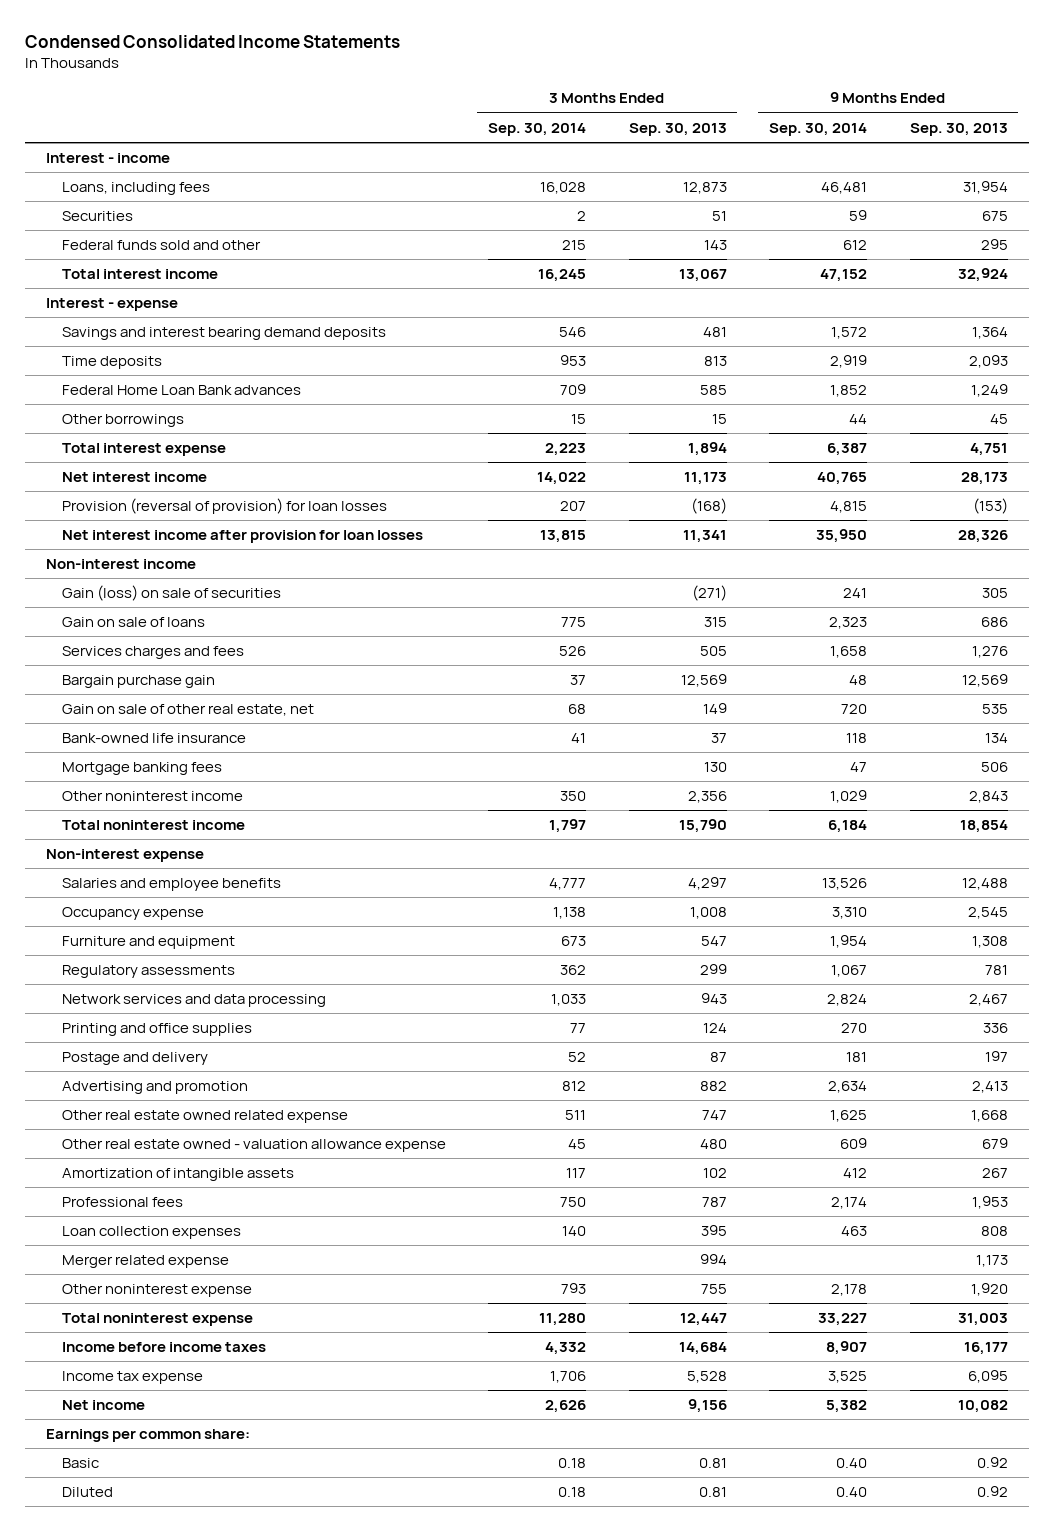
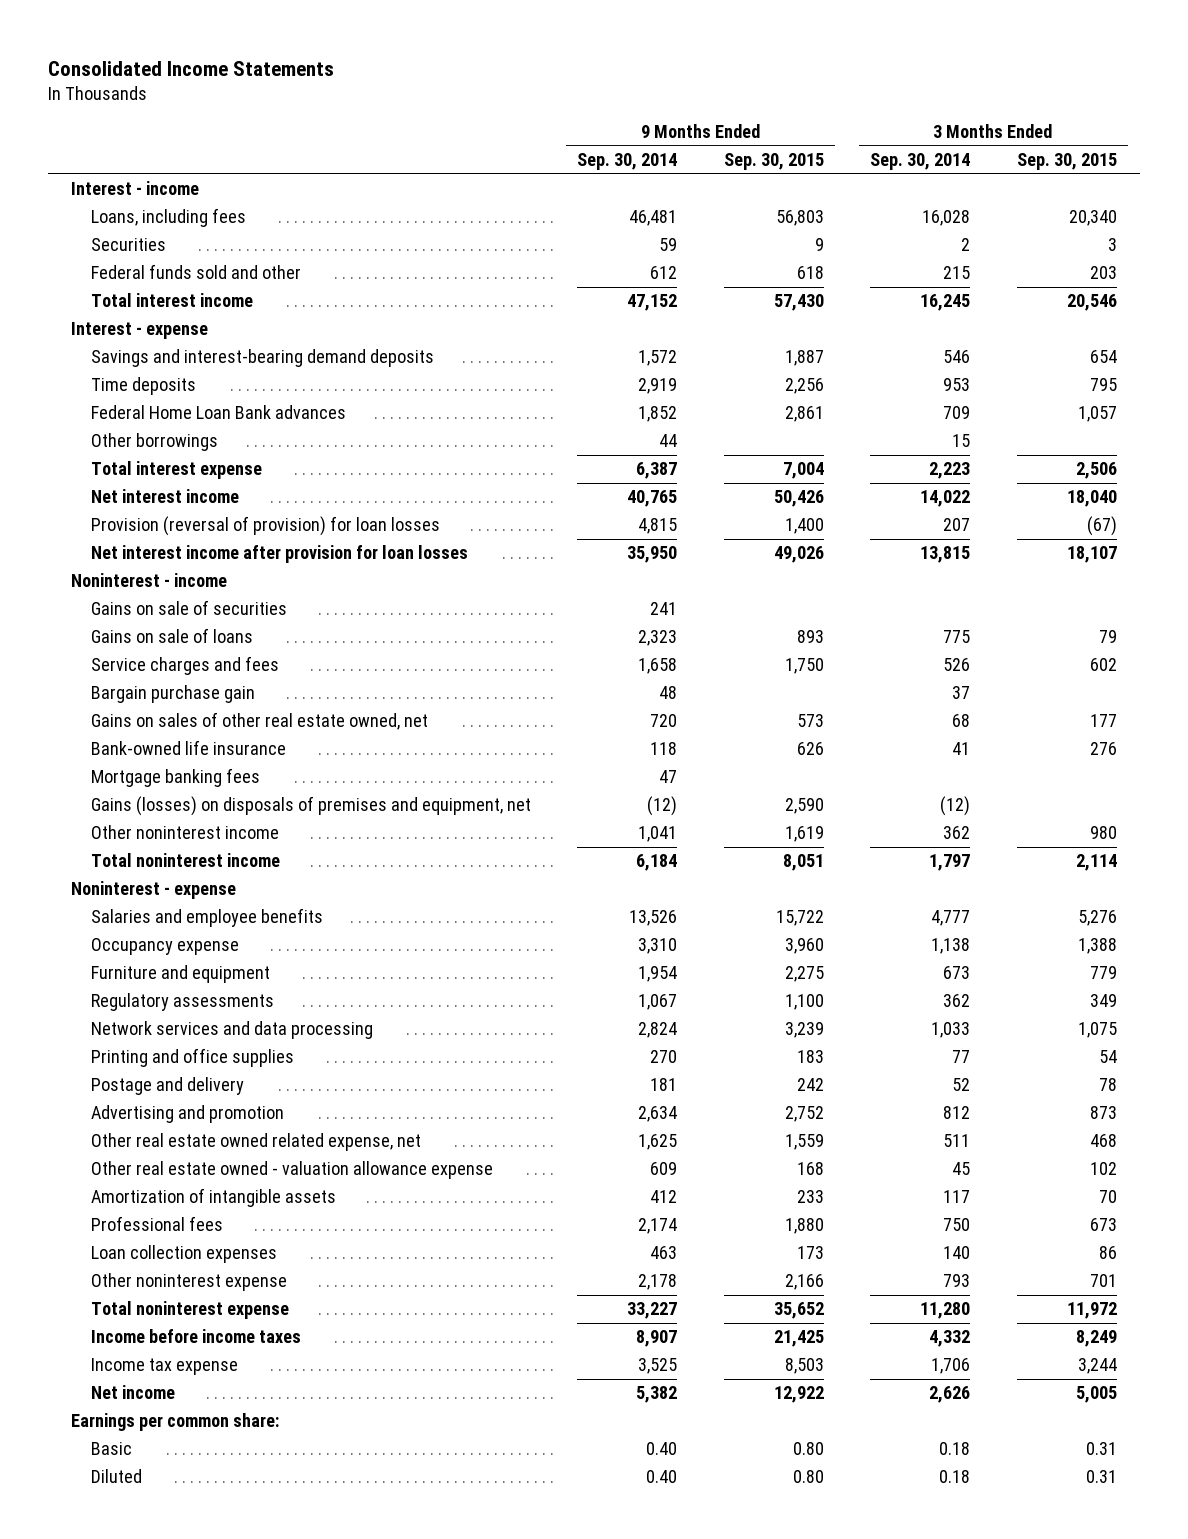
[24,35,400,49] Condensed Consolidated Income Statements -> [48,60,335,76] Consolidated Income Statements
[628,122,727,136] Sep. 30, 2013 -> none
[909,122,1008,136] Sep. 30, 2013 -> none
none -> [723,153,824,171] Sep. 30, 2015
none -> [1016,153,1117,171] Sep. 30, 2015
[61,327,386,341] Savings and interest bearing demand deposits -> [90,349,434,368] Savings and interest-bearing demand deposits
[46,559,197,570] Non-interest income -> [71,573,228,588] Noninterest - income
[61,585,281,602] Gain (loss) on sale of securities -> [90,600,287,616] Gains on sale of securities
[61,617,205,628] Gain on sale of loans -> [90,628,253,644] Gains on sale of loans
[61,646,244,660] Services charges and fees -> [90,656,279,676] Service charges and fees
[61,704,314,717] Gain on sale of other real estate, net -> [90,712,428,731] Gains on sales of other real estate owned, net
none -> [90,796,531,817] Gains (losses) on disposals of premises and equipment, net
[560,791,587,802] 350 -> [943,826,971,840] 362
[830,790,868,804] 1,029 -> [638,826,678,843] 1,041
[46,849,205,863] Non-interest expense -> [71,881,237,900] Noninterest - expense
[61,1110,348,1124] Other real estate owned related expense -> [90,1133,421,1152] Other real estate owned related expense, net
[61,1255,229,1269] Merger related expense -> none

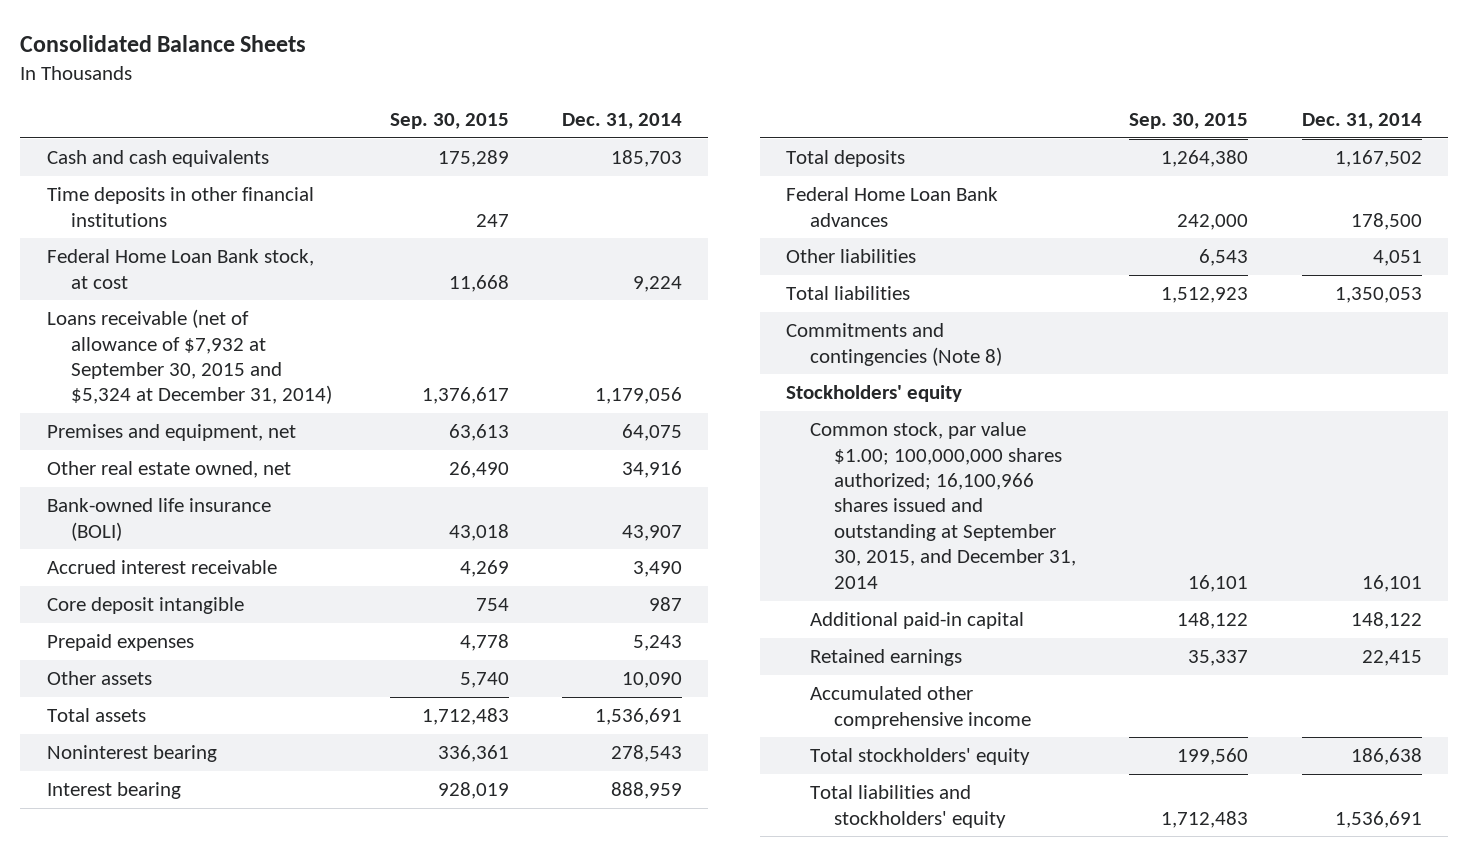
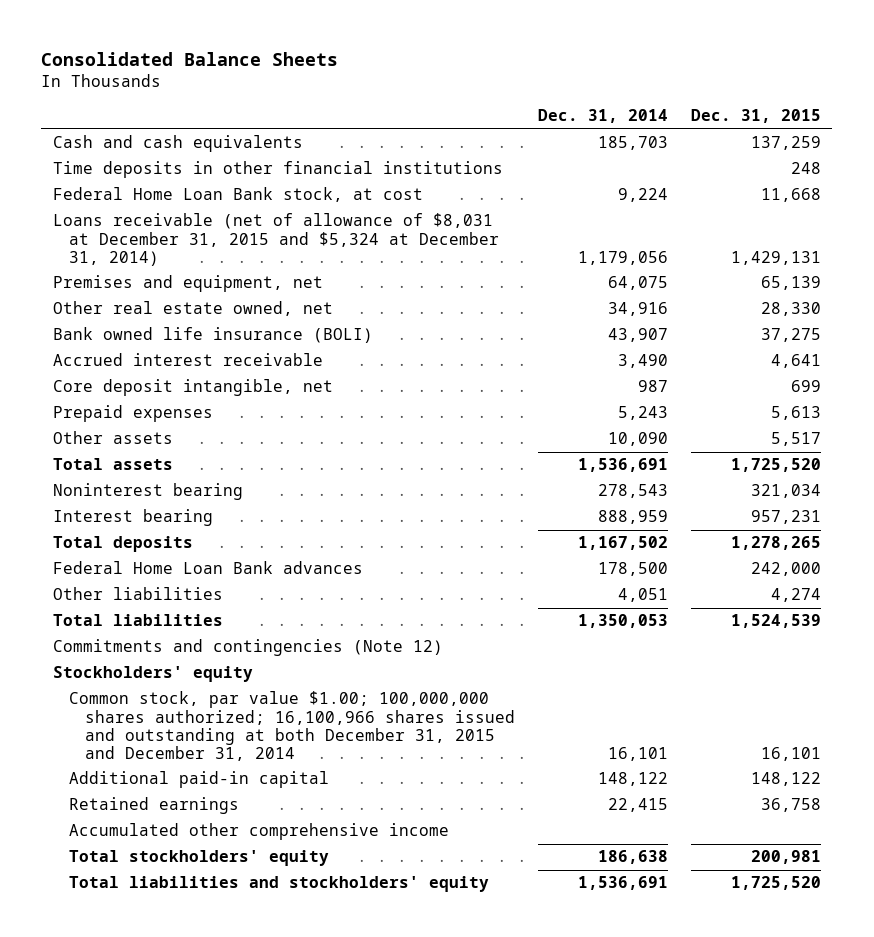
[389,112,509,129] Sep. 30, 2015 -> none
none -> [690,109,821,124] Dec. 31, 2015
[46,309,332,405] Loans receivable (net of allowance of $7,932 at September 30, 2015 and $5,324 at December 31, 2014) -> [52,213,500,266] Loans receivable (net of allowance of $8,031 at December 31, 2015 and $5,324 at December 31, 2014)
[46,498,271,541] Bank-owned life insurance (BOLI) -> [52,327,373,344] Bank owned life insurance (BOLI)
[46,597,244,615] Core deposit intangible -> [52,379,333,397] Core deposit intangible, net
[786,323,1003,366] Commitments and contingencies (Note 8) -> [52,639,443,657] Commitments and contingencies (Note 12)
[810,422,1077,589] Common stock, par value $1.00; 100,000,000 shares authorized; 16,100,966 shares issued and outstanding at September 30, 2015, and December 31, 2014 -> [69,691,516,761] Common stock, par value $1.00; 100,000,000 shares authorized; 16,100,966 shares issued and outstanding at both December 31, 2015 and December 31, 2014

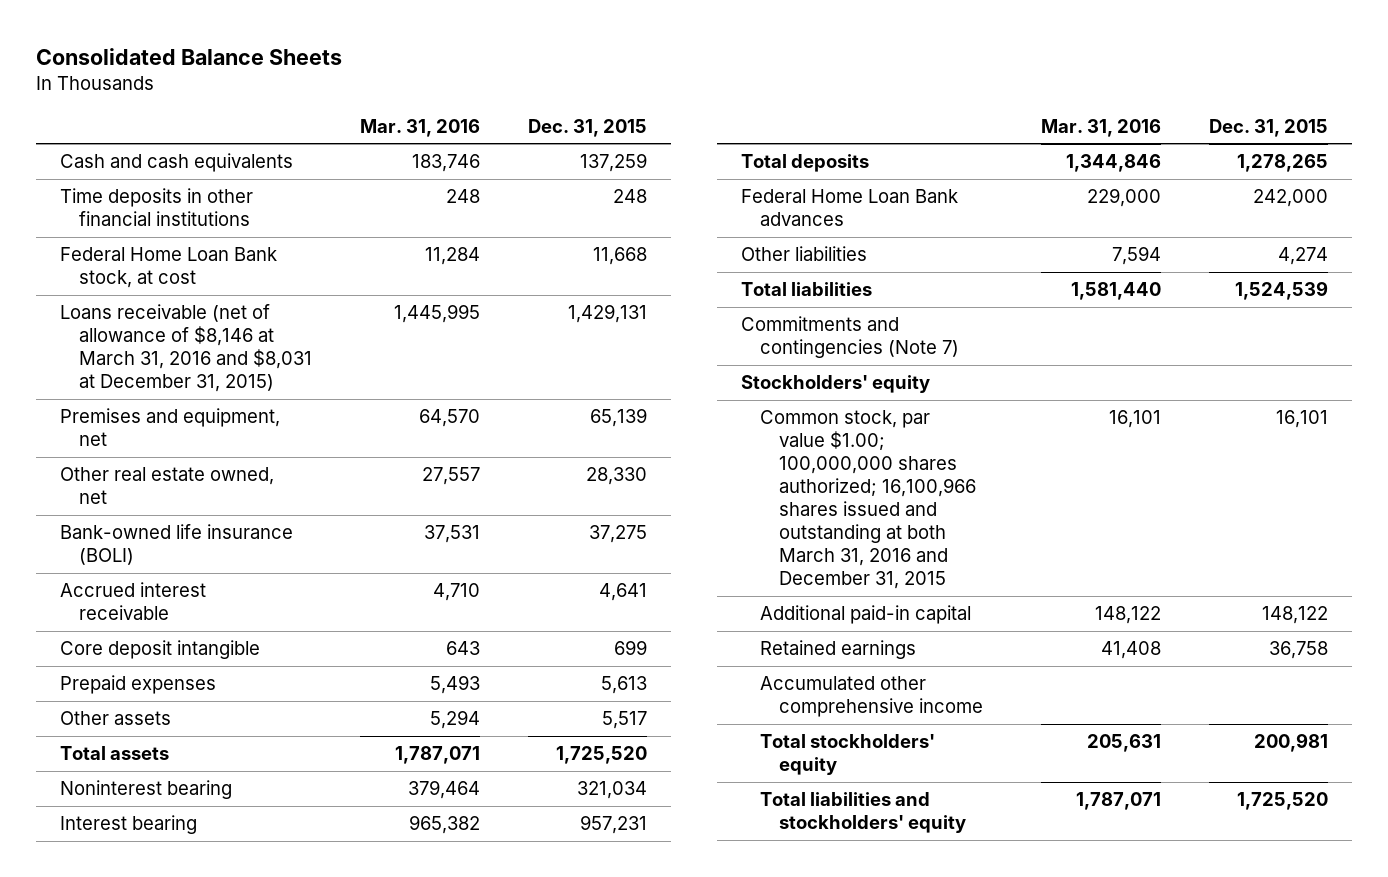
[538,109,669,124] Dec. 31, 2014 -> none
none -> [359,118,480,137] Mar. 31, 2016
[52,213,500,266] Loans receivable (net of allowance of $8,031 at December 31, 2015 and $5,324 at December 31, 2014) -> [59,304,312,393] Loans receivable (net of allowance of $8,146 at March 31, 2016 and $8,031 at December 31, 2015)
[52,327,373,344] Bank owned life insurance (BOLI) -> [59,524,293,566] Bank-owned life insurance (BOLI)
[52,379,333,397] Core deposit intangible, net -> [59,640,260,660] Core deposit intangible
[52,639,443,657] Commitments and contingencies (Note 12) -> [741,316,960,359] Commitments and contingencies (Note 7)
[69,691,516,761] Common stock, par value $1.00; 100,000,000 shares authorized; 16,100,966 shares issued and outstanding at both December 31, 2015 and December 31, 2014 -> [760,410,976,590] Common stock, par value $1.00; 100,000,000 shares authorized; 16,100,966 shares issued and outstanding at both March 31, 2016 and December 31, 2015

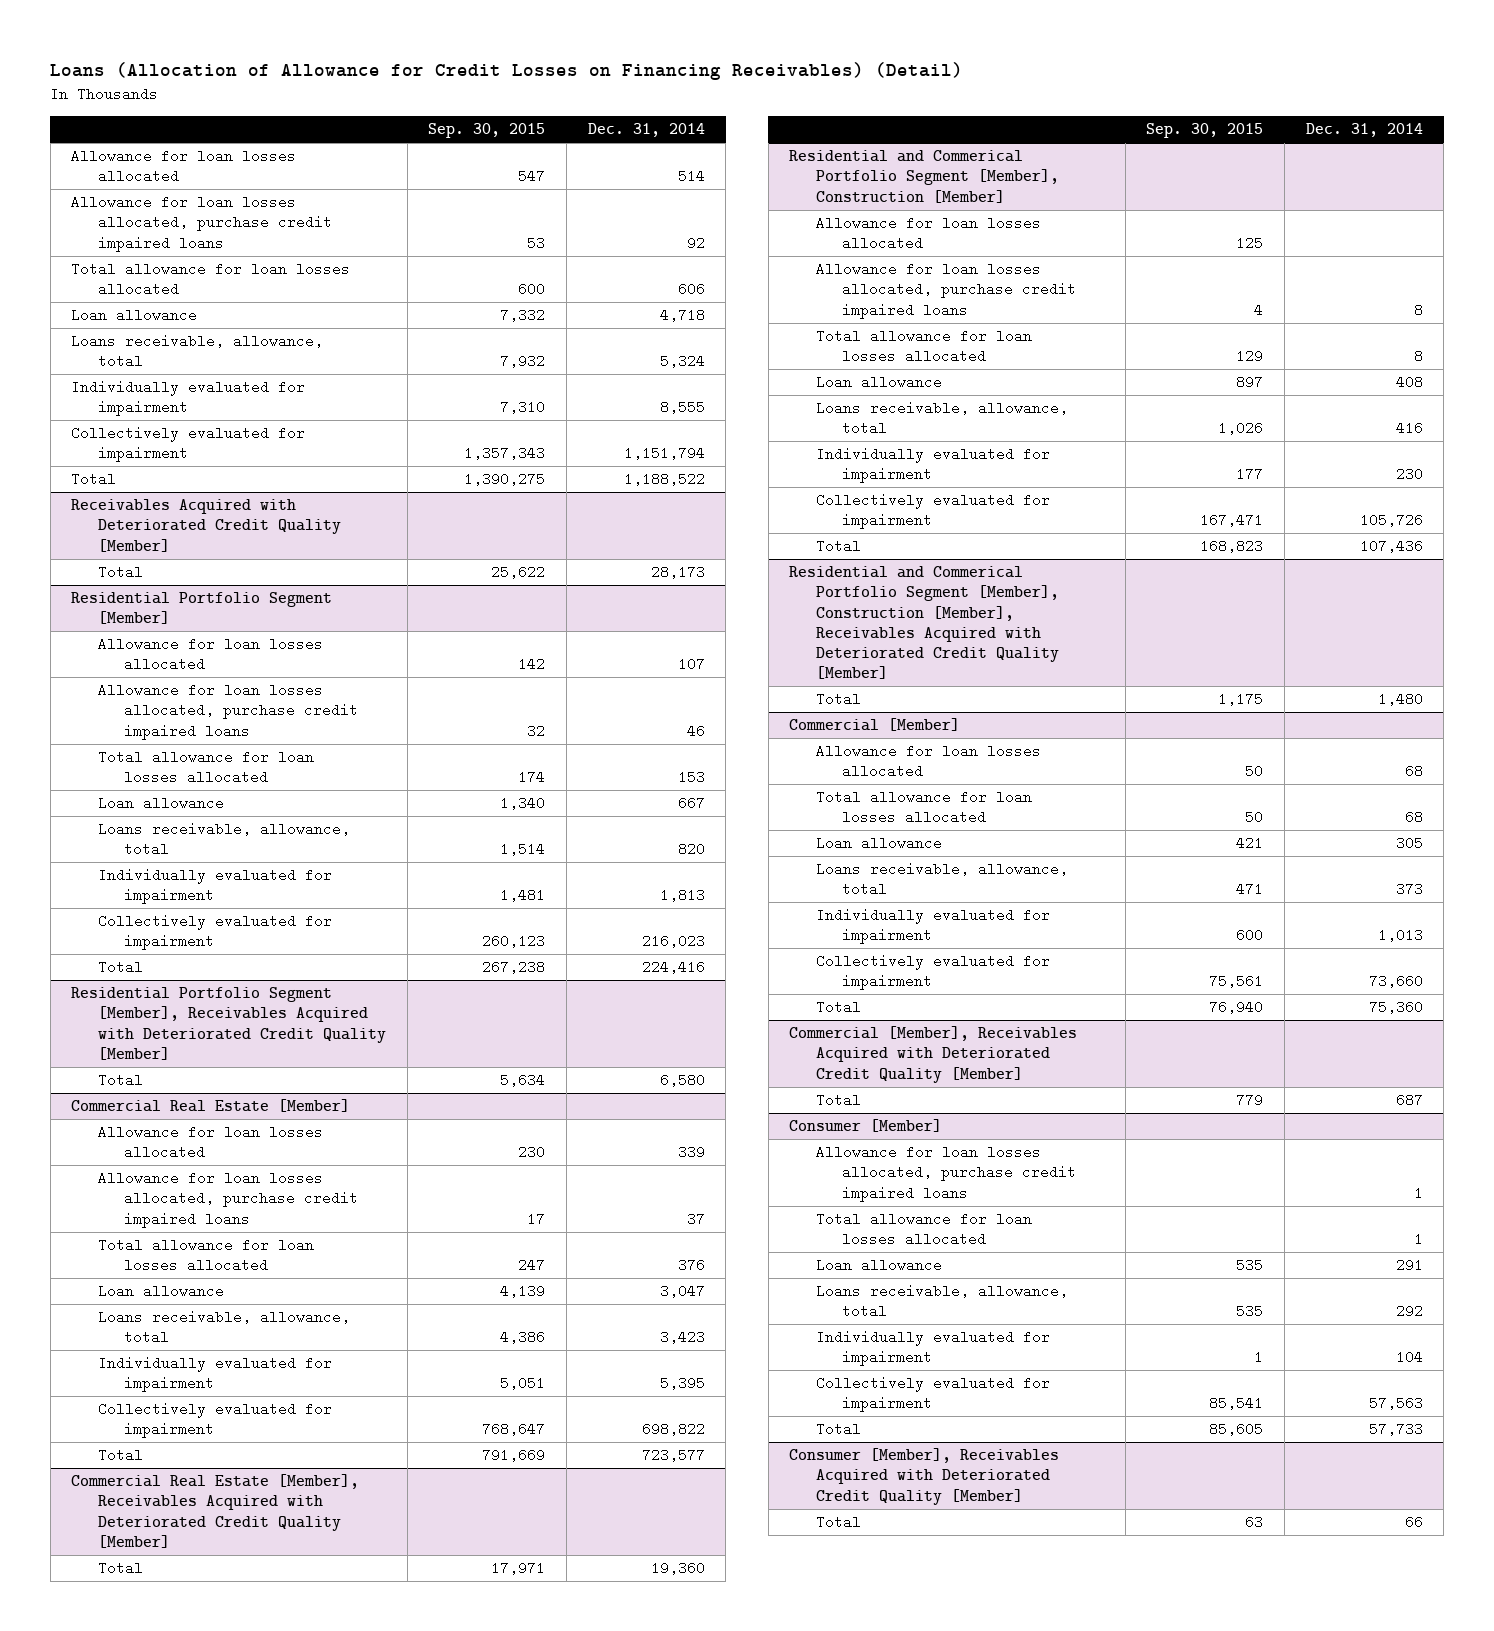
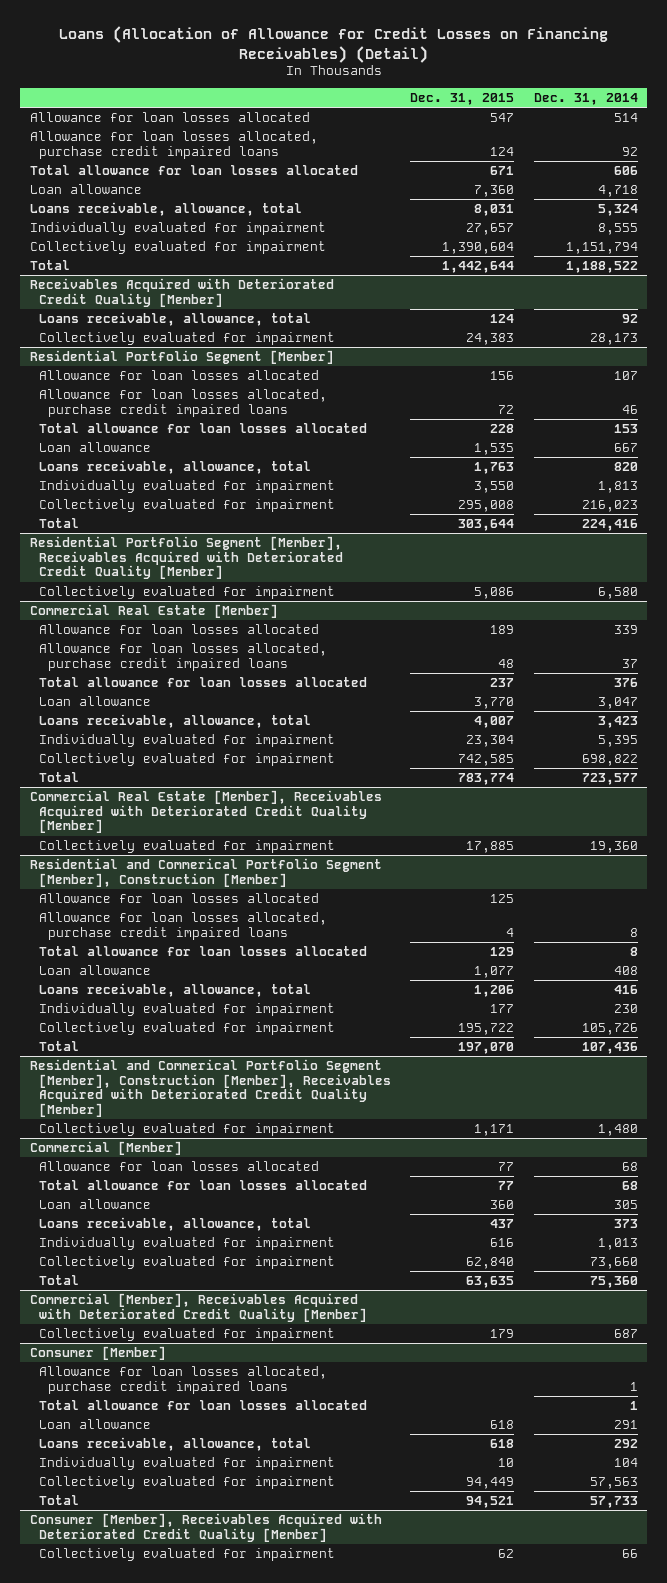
[428,123,546,139] Sep. 30, 2015 -> none
none -> [410,92,515,105] Dec. 31, 2015
none -> [39,312,312,327] Loans receivable, allowance, total
[97,565,143,580] Total -> [39,332,336,346] Collectively evaluated for impairment
[97,1073,143,1088] Total -> [39,586,336,600] Collectively evaluated for impairment
[97,1561,143,1576] Total -> [39,840,336,854] Collectively evaluated for impairment
[815,692,861,707] Total -> [39,1123,336,1137] Collectively evaluated for impairment
[815,1093,861,1108] Total -> [39,1328,336,1342] Collectively evaluated for impairment
[815,1515,861,1530] Total -> none
none -> [39,1548,336,1562] Collectively evaluated for impairment

